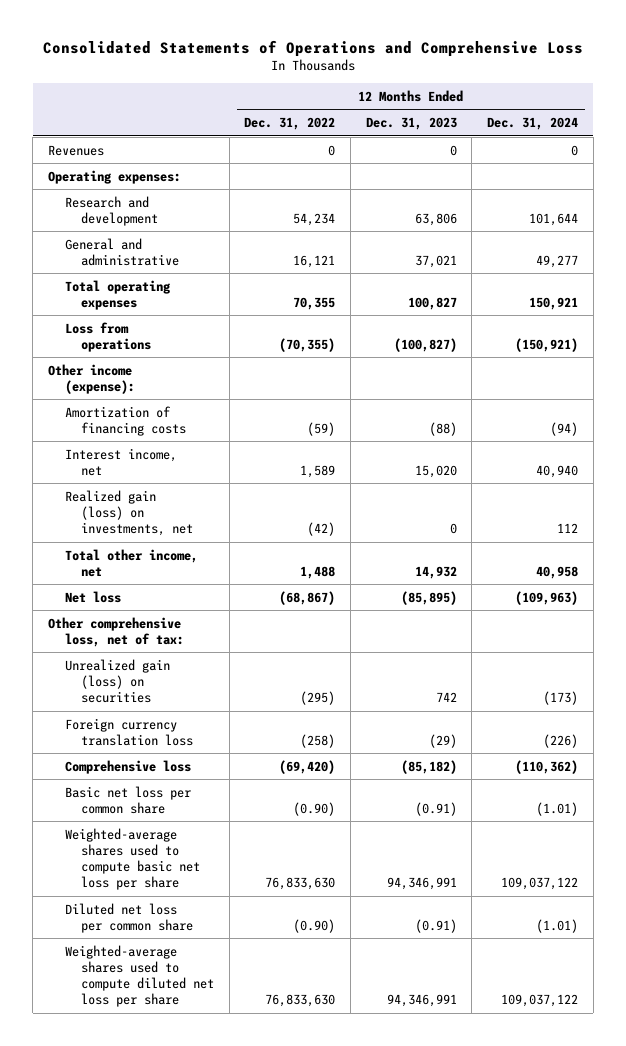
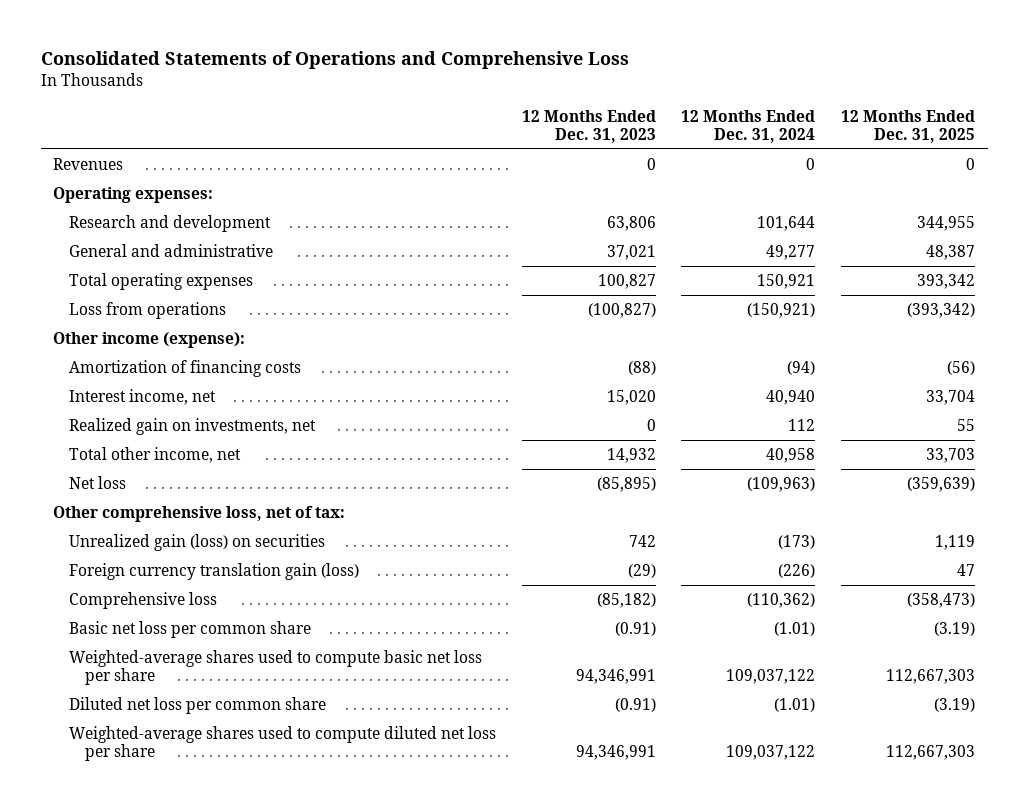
[244,116,336,130] Dec. 31, 2022 -> none
none -> [841,109,976,144] 12 Months Ended Dec. 31, 2025
[64,489,194,536] Realized gain (loss) on investments, net -> [69,418,317,436] Realized gain on investments, net
[64,717,194,746] Foreign currency translation loss -> [69,563,360,581] Foreign currency translation gain (loss)

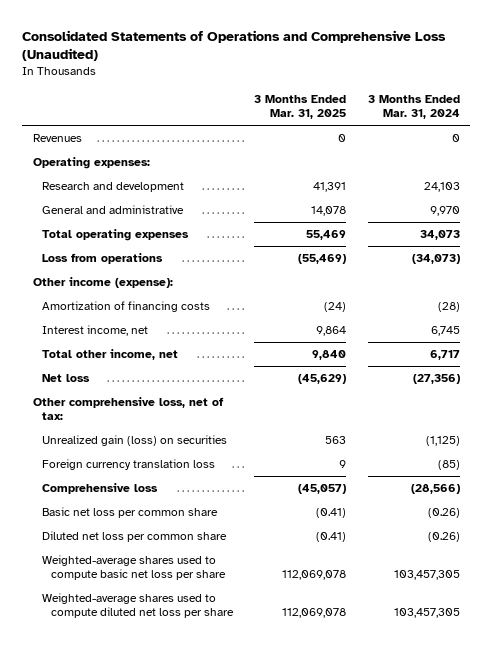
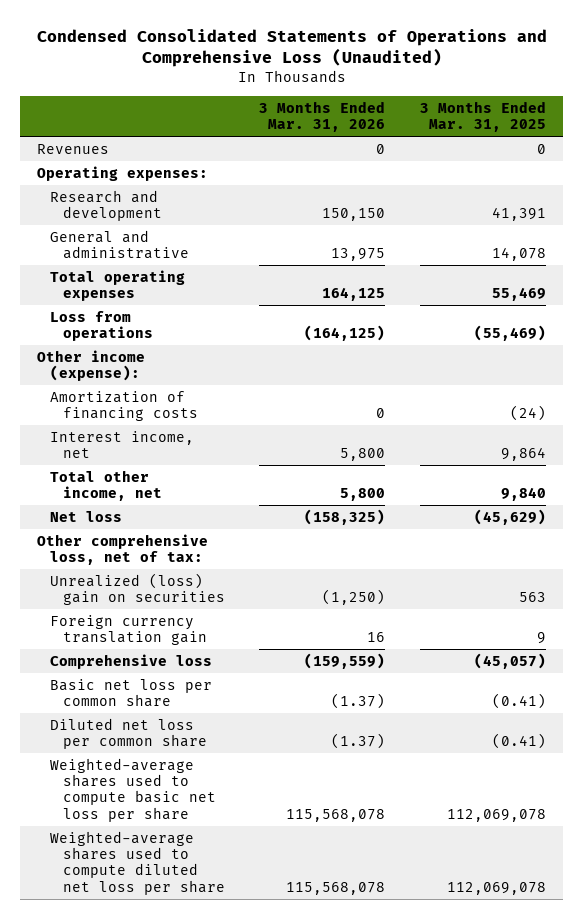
[22,29,447,62] Consolidated Statements of Operations and Comprehensive Loss (Unaudited) -> [36,28,547,68] Condensed Consolidated Statements of Operations and Comprehensive Loss (Unaudited)
[367,94,460,120] 3 Months Ended Mar. 31, 2024 -> none
none -> [259,100,386,133] 3 Months Ended Mar. 31, 2026
[41,434,227,446] Unrealized gain (loss) on securities -> [49,572,225,605] Unrealized (loss) gain on securities
[41,458,215,470] Foreign currency translation loss -> [49,614,207,645] Foreign currency translation gain

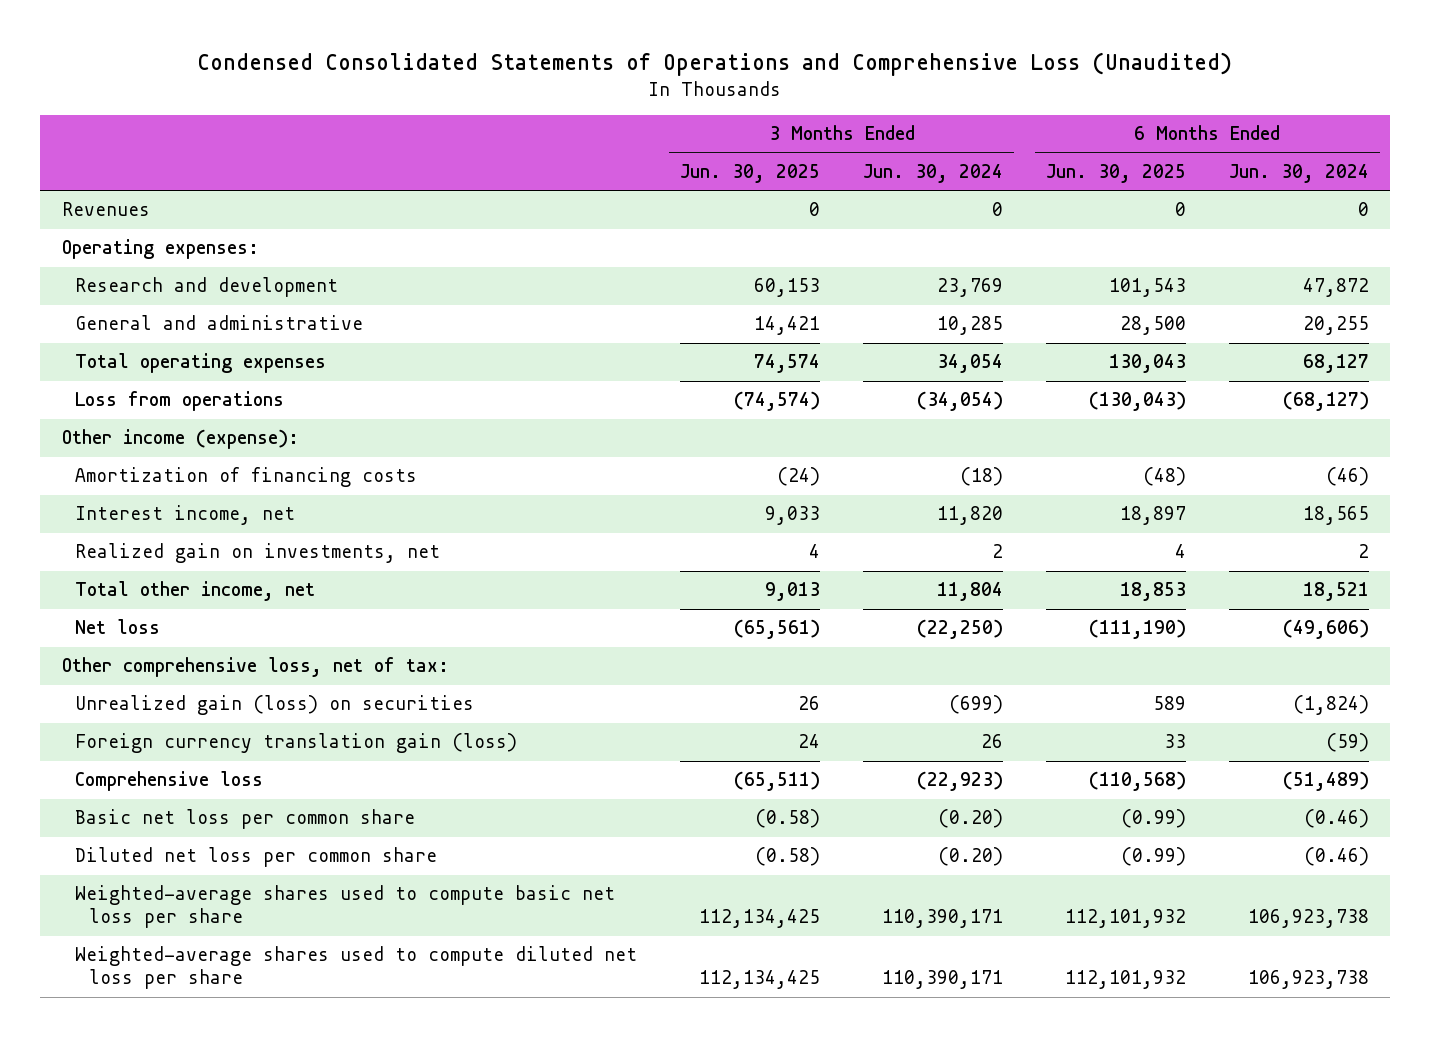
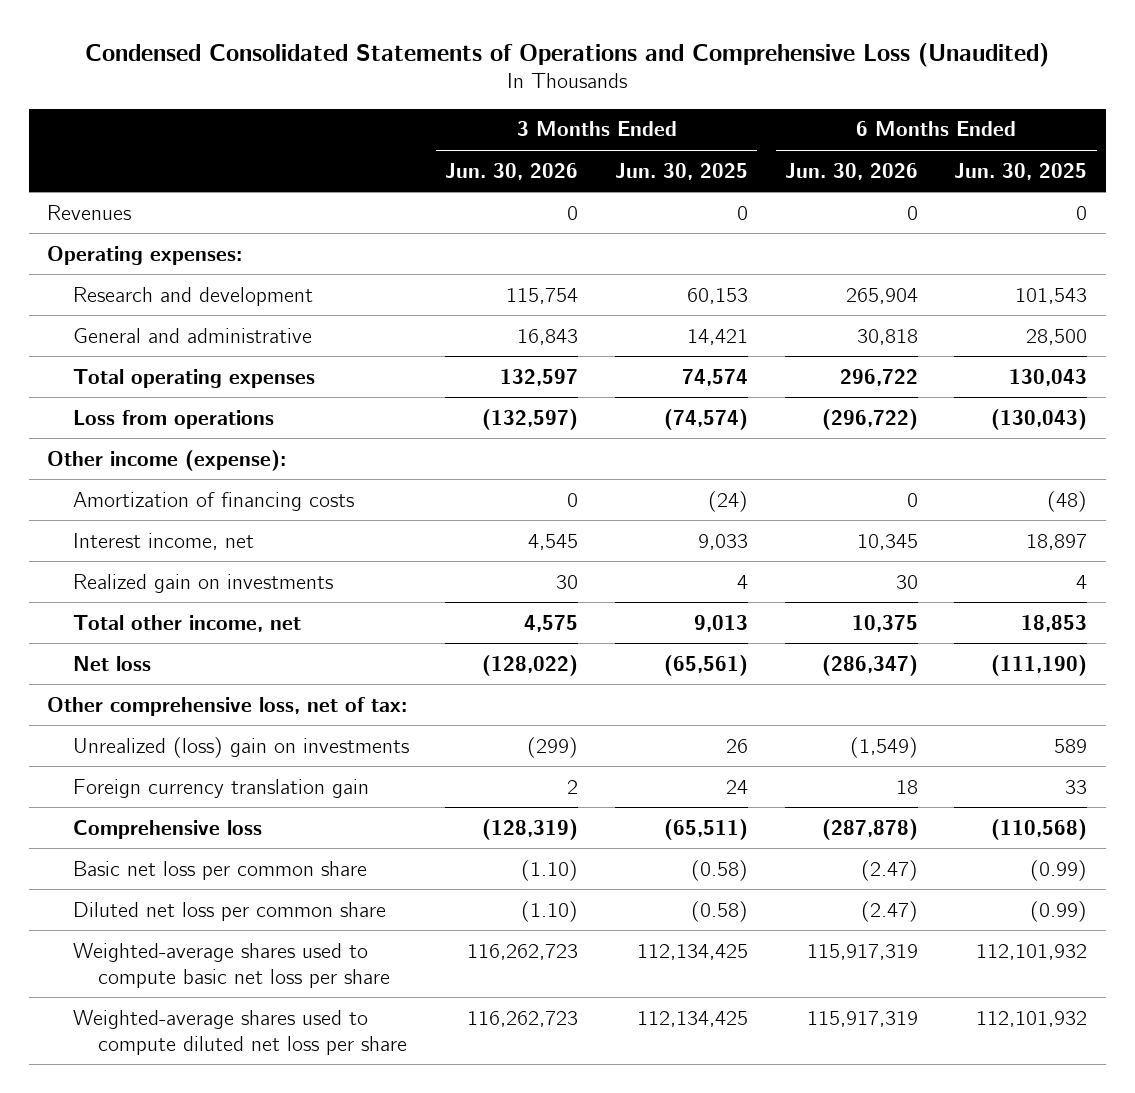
[863,164,1004,184] Jun. 30, 2024 -> none
[1228,164,1369,184] Jun. 30, 2024 -> none
none -> [445,162,579,180] Jun. 30, 2026
none -> [784,162,918,180] Jun. 30, 2026
[75,543,441,564] Realized gain on investments, net -> [72,573,333,593] Realized gain on investments
[75,695,475,716] Unrealized gain (loss) on securities -> [72,736,409,758] Unrealized (loss) gain on investments
[75,733,518,754] Foreign currency translation gain (loss) -> [72,778,369,798] Foreign currency translation gain

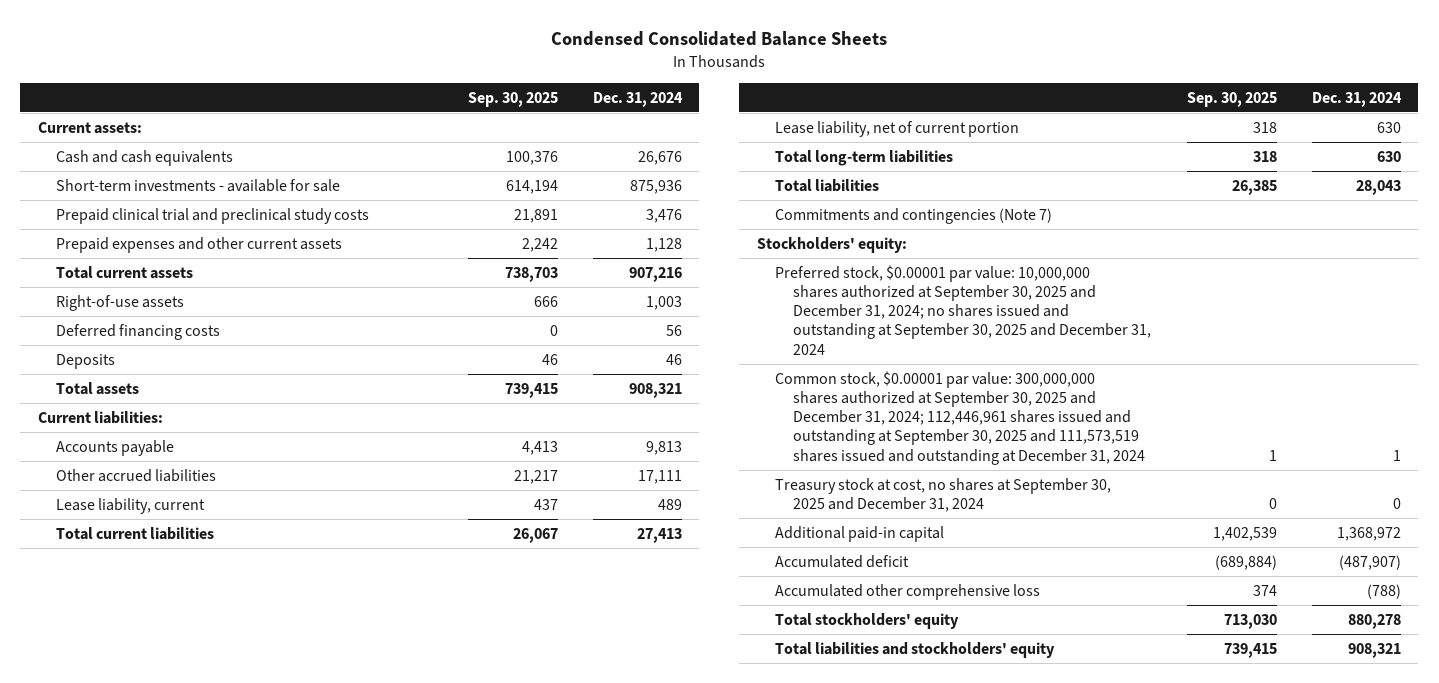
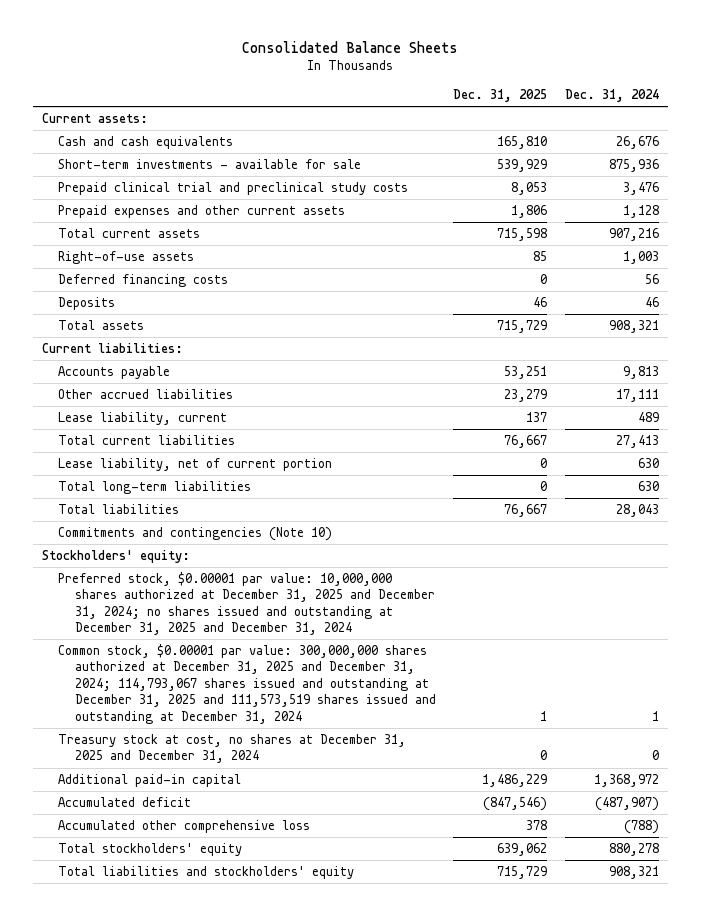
[551,31,888,47] Condensed Consolidated Balance Sheets -> [242,41,459,54] Consolidated Balance Sheets
[467,91,558,107] Sep. 30, 2025 -> none
none -> [453,89,548,103] Dec. 31, 2025
[775,207,1053,224] Commitments and contingencies (Note 7) -> [58,527,333,542] Commitments and contingencies (Note 10)
[775,264,1152,355] Preferred stock, $0.00001 par value: 10,000,000 shares authorized at September 30, 2025 and December 31, 2024; no shares issued and outstanding at September 30, 2025 and December 31, 2024 -> [58,572,435,636] Preferred stock, $0.00001 par value: 10,000,000 shares authorized at December 31, 2025 and December 31, 2024; no shares issued and outstanding at December 31, 2025 and December 31, 2024
[775,370,1146,465] Common stock, $0.00001 par value: 300,000,000 shares authorized at September 30, 2025 and December 31, 2024; 112,446,961 shares issued and outstanding at September 30, 2025 and 111,573,519 shares issued and outstanding at December 31, 2024 -> [58,644,436,724] Common stock, $0.00001 par value: 300,000,000 shares authorized at December 31, 2025 and December 31, 2024; 114,793,067 shares issued and outstanding at December 31, 2025 and 111,573,519 shares issued and outstanding at December 31, 2024
[775,477,1112,513] Treasury stock at cost, no shares at September 30, 2025 and December 31, 2024 -> [58,734,407,764] Treasury stock at cost, no shares at December 31, 2025 and December 31, 2024

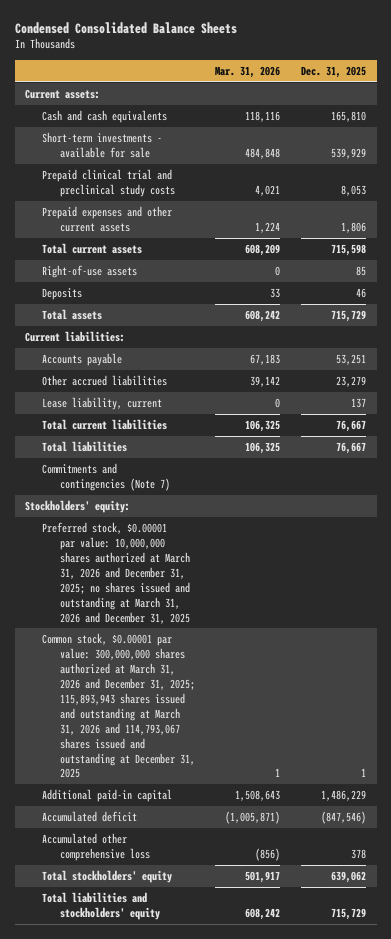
[242,41,459,54] Consolidated Balance Sheets -> [14,21,237,34] Condensed Consolidated Balance Sheets
[564,89,659,103] Dec. 31, 2024 -> none
none -> [215,66,281,79] Mar. 31, 2026
[58,274,229,288] Deferred financing costs -> none
[58,458,333,472] Lease liability, net of current portion -> none
[58,481,252,495] Total long-term liabilities -> none
[58,527,333,542] Commitments and contingencies (Note 10) -> [42,463,170,491] Commitments and contingencies (Note 7)
[58,734,407,764] Treasury stock at cost, no shares at December 31, 2025 and December 31, 2024 -> none
[58,572,435,636] Preferred stock, $0.00001 par value: 10,000,000 shares authorized at December 31, 2025 and December 31, 2024; no shares issued and outstanding at December 31, 2025 and December 31, 2024 -> [42,522,190,624] Preferred stock, $0.00001 par value: 10,000,000 shares authorized at March 31, 2026 and December 31, 2025; no shares issued and outstanding at March 31, 2026 and December 31, 2025
[58,644,436,724] Common stock, $0.00001 par value: 300,000,000 shares authorized at December 31, 2025 and December 31, 2024; 114,793,067 shares issued and outstanding at December 31, 2025 and 111,573,519 shares issued and outstanding at December 31, 2024 -> [42,633,195,779] Common stock, $0.00001 par value: 300,000,000 shares authorized at March 31, 2026 and December 31, 2025; 115,893,943 shares issued and outstanding at March 31, 2026 and 114,793,067 shares issued and outstanding at December 31, 2025

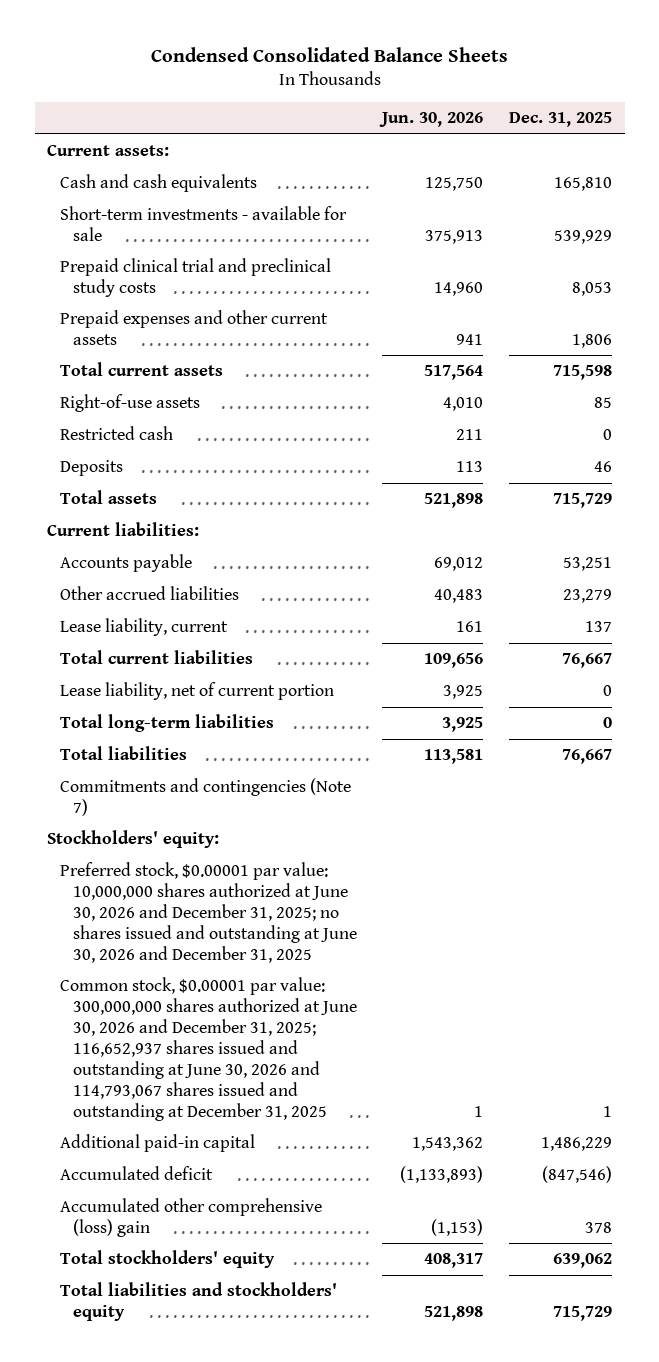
[215,66,281,79] Mar. 31, 2026 -> none
none -> [379,112,484,128] Jun. 30, 2026
none -> [60,426,174,441] Restricted cash
none -> [60,682,335,701] Lease liability, net of current portion
none -> [60,714,275,733] Total long-term liabilities
[42,522,190,624] Preferred stock, $0.00001 par value: 10,000,000 shares authorized at March 31, 2026 and December 31, 2025; no shares issued and outstanding at March 31, 2026 and December 31, 2025 -> [60,862,357,963] Preferred stock, $0.00001 par value: 10,000,000 shares authorized at June 30, 2026 and December 31, 2025; no shares issued and outstanding at June 30, 2026 and December 31, 2025
[42,633,195,779] Common stock, $0.00001 par value: 300,000,000 shares authorized at March 31, 2026 and December 31, 2025; 115,893,943 shares issued and outstanding at March 31, 2026 and 114,793,067 shares issued and outstanding at December 31, 2025 -> [60,977,357,1121] Common stock, $0.00001 par value: 300,000,000 shares authorized at June 30, 2026 and December 31, 2025; 116,652,937 shares issued and outstanding at June 30, 2026 and 114,793,067 shares issued and outstanding at December 31, 2025
[42,833,150,861] Accumulated other comprehensive loss -> [60,1198,323,1238] Accumulated other comprehensive (loss) gain

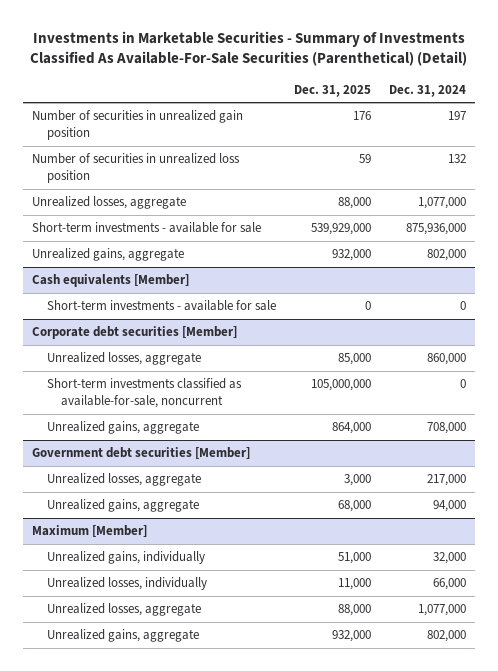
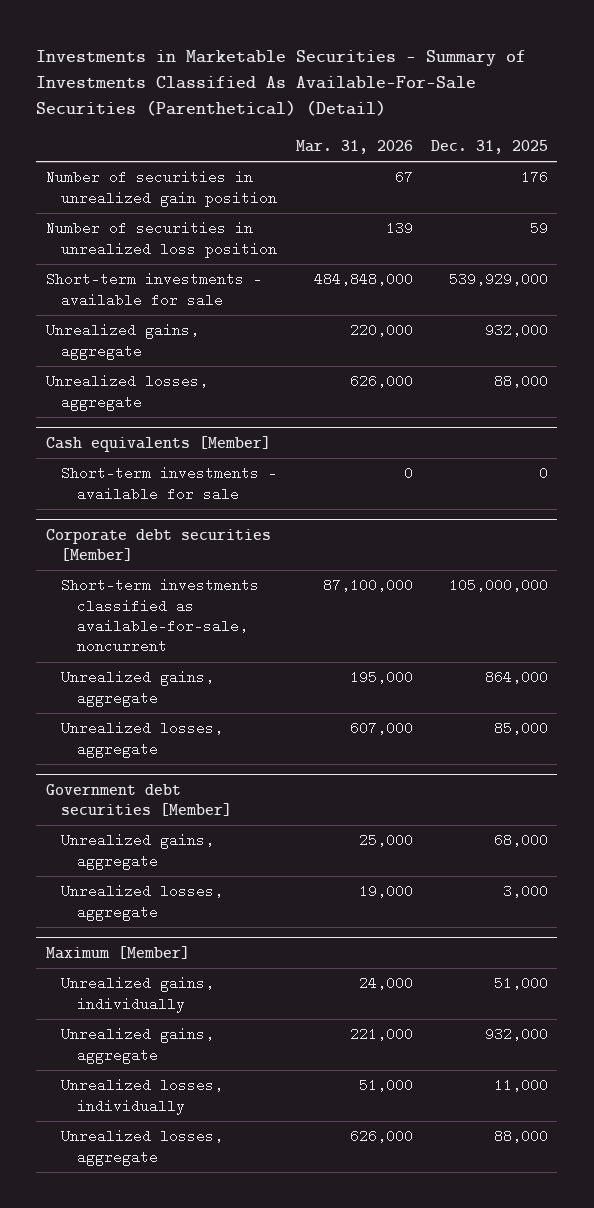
[389,84,467,97] Dec. 31, 2024 -> none
none -> [295,140,413,155] Mar. 31, 2026
[32,196,187,210] Unrealized losses, aggregate -> [45,374,208,411] Unrealized losses, aggregate
[46,352,201,366] Unrealized losses, aggregate -> [61,721,224,758] Unrealized losses, aggregate
[46,473,201,487] Unrealized losses, aggregate -> [61,884,224,921] Unrealized losses, aggregate
[46,629,199,643] Unrealized gains, aggregate -> [61,1027,215,1064] Unrealized gains, aggregate

